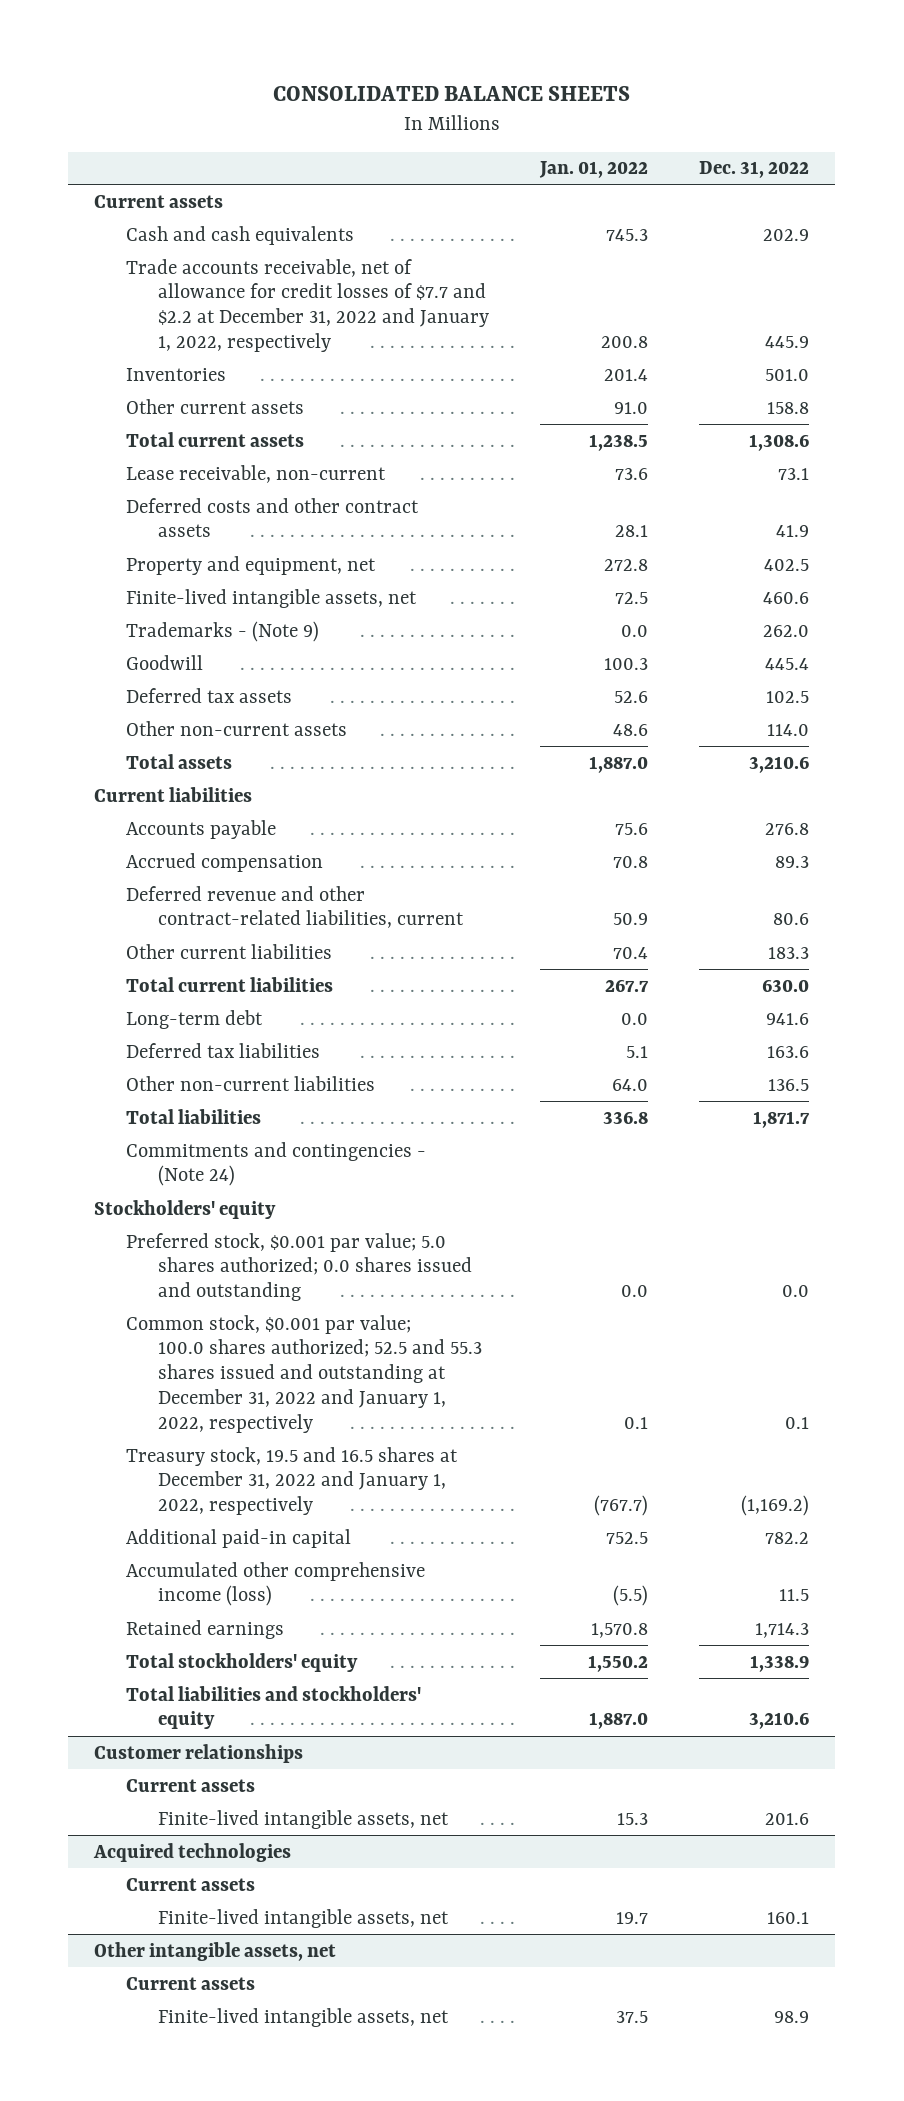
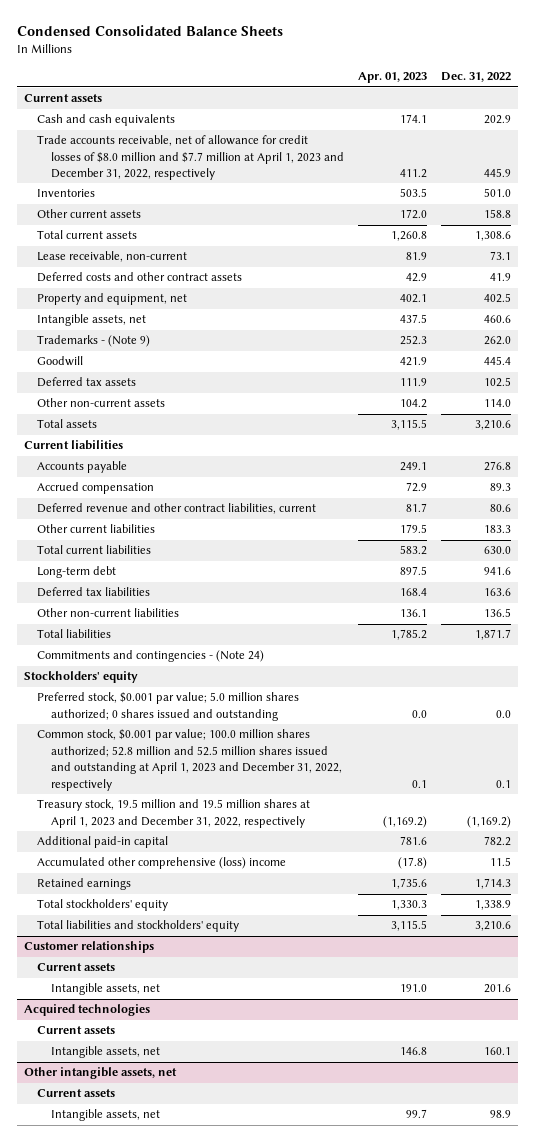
[272,86,630,102] CONSOLIDATED BALANCE SHEETS -> [16,25,283,37] Condensed Consolidated Balance Sheets
[539,161,649,179] Jan. 01, 2022 -> none
none -> [358,72,428,84] Apr. 01, 2023
[125,258,489,352] Trade accounts receivable, net of allowance for credit losses of $7.7 and $2.2 at December 31, 2022 and January 1, 2022, respectively -> [37,135,344,181] Trade accounts receivable, net of allowance for credit losses of $8.0 million and $7.7 million at April 1, 2023 and December 31, 2022, respectively
[125,588,417,608] Finite-lived intangible assets, net -> [37,314,147,327] Intangible assets, net
[125,885,464,929] Deferred revenue and other contract-related liabilities, current -> [37,503,317,515] Deferred revenue and other contract liabilities, current
[125,1232,472,1302] Preferred stock, $0.001 par value; 5.0 shares authorized; 0.0 shares issued and outstanding -> [37,692,300,721] Preferred stock, $0.001 par value; 5.0 million shares authorized; 0 shares issued and outstanding
[125,1314,482,1433] Common stock, $0.001 par value; 100.0 shares authorized; 52.5 and 55.3 shares issued and outstanding at December 31, 2022 and January 1, 2022, respectively -> [37,729,342,791] Common stock, $0.001 par value; 100.0 million shares authorized; 52.8 million and 52.5 million shares issued and outstanding at April 1, 2023 and December 31, 2022, respectively
[125,1446,458,1516] Treasury stock, 19.5 and 16.5 shares at December 31, 2022 and January 1, 2022, respectively -> [37,799,311,828] Treasury stock, 19.5 million and 19.5 million shares at April 1, 2023 and December 31, 2022, respectively
[125,1561,425,1607] Accumulated other comprehensive income (loss) -> [37,857,287,870] Accumulated other comprehensive (loss) income
[157,1809,449,1829] Finite-lived intangible assets, net -> [50,983,160,996] Intangible assets, net
[157,1908,449,1928] Finite-lived intangible assets, net -> [50,1046,160,1059] Intangible assets, net
[157,2007,449,2027] Finite-lived intangible assets, net -> [50,1109,160,1122] Intangible assets, net

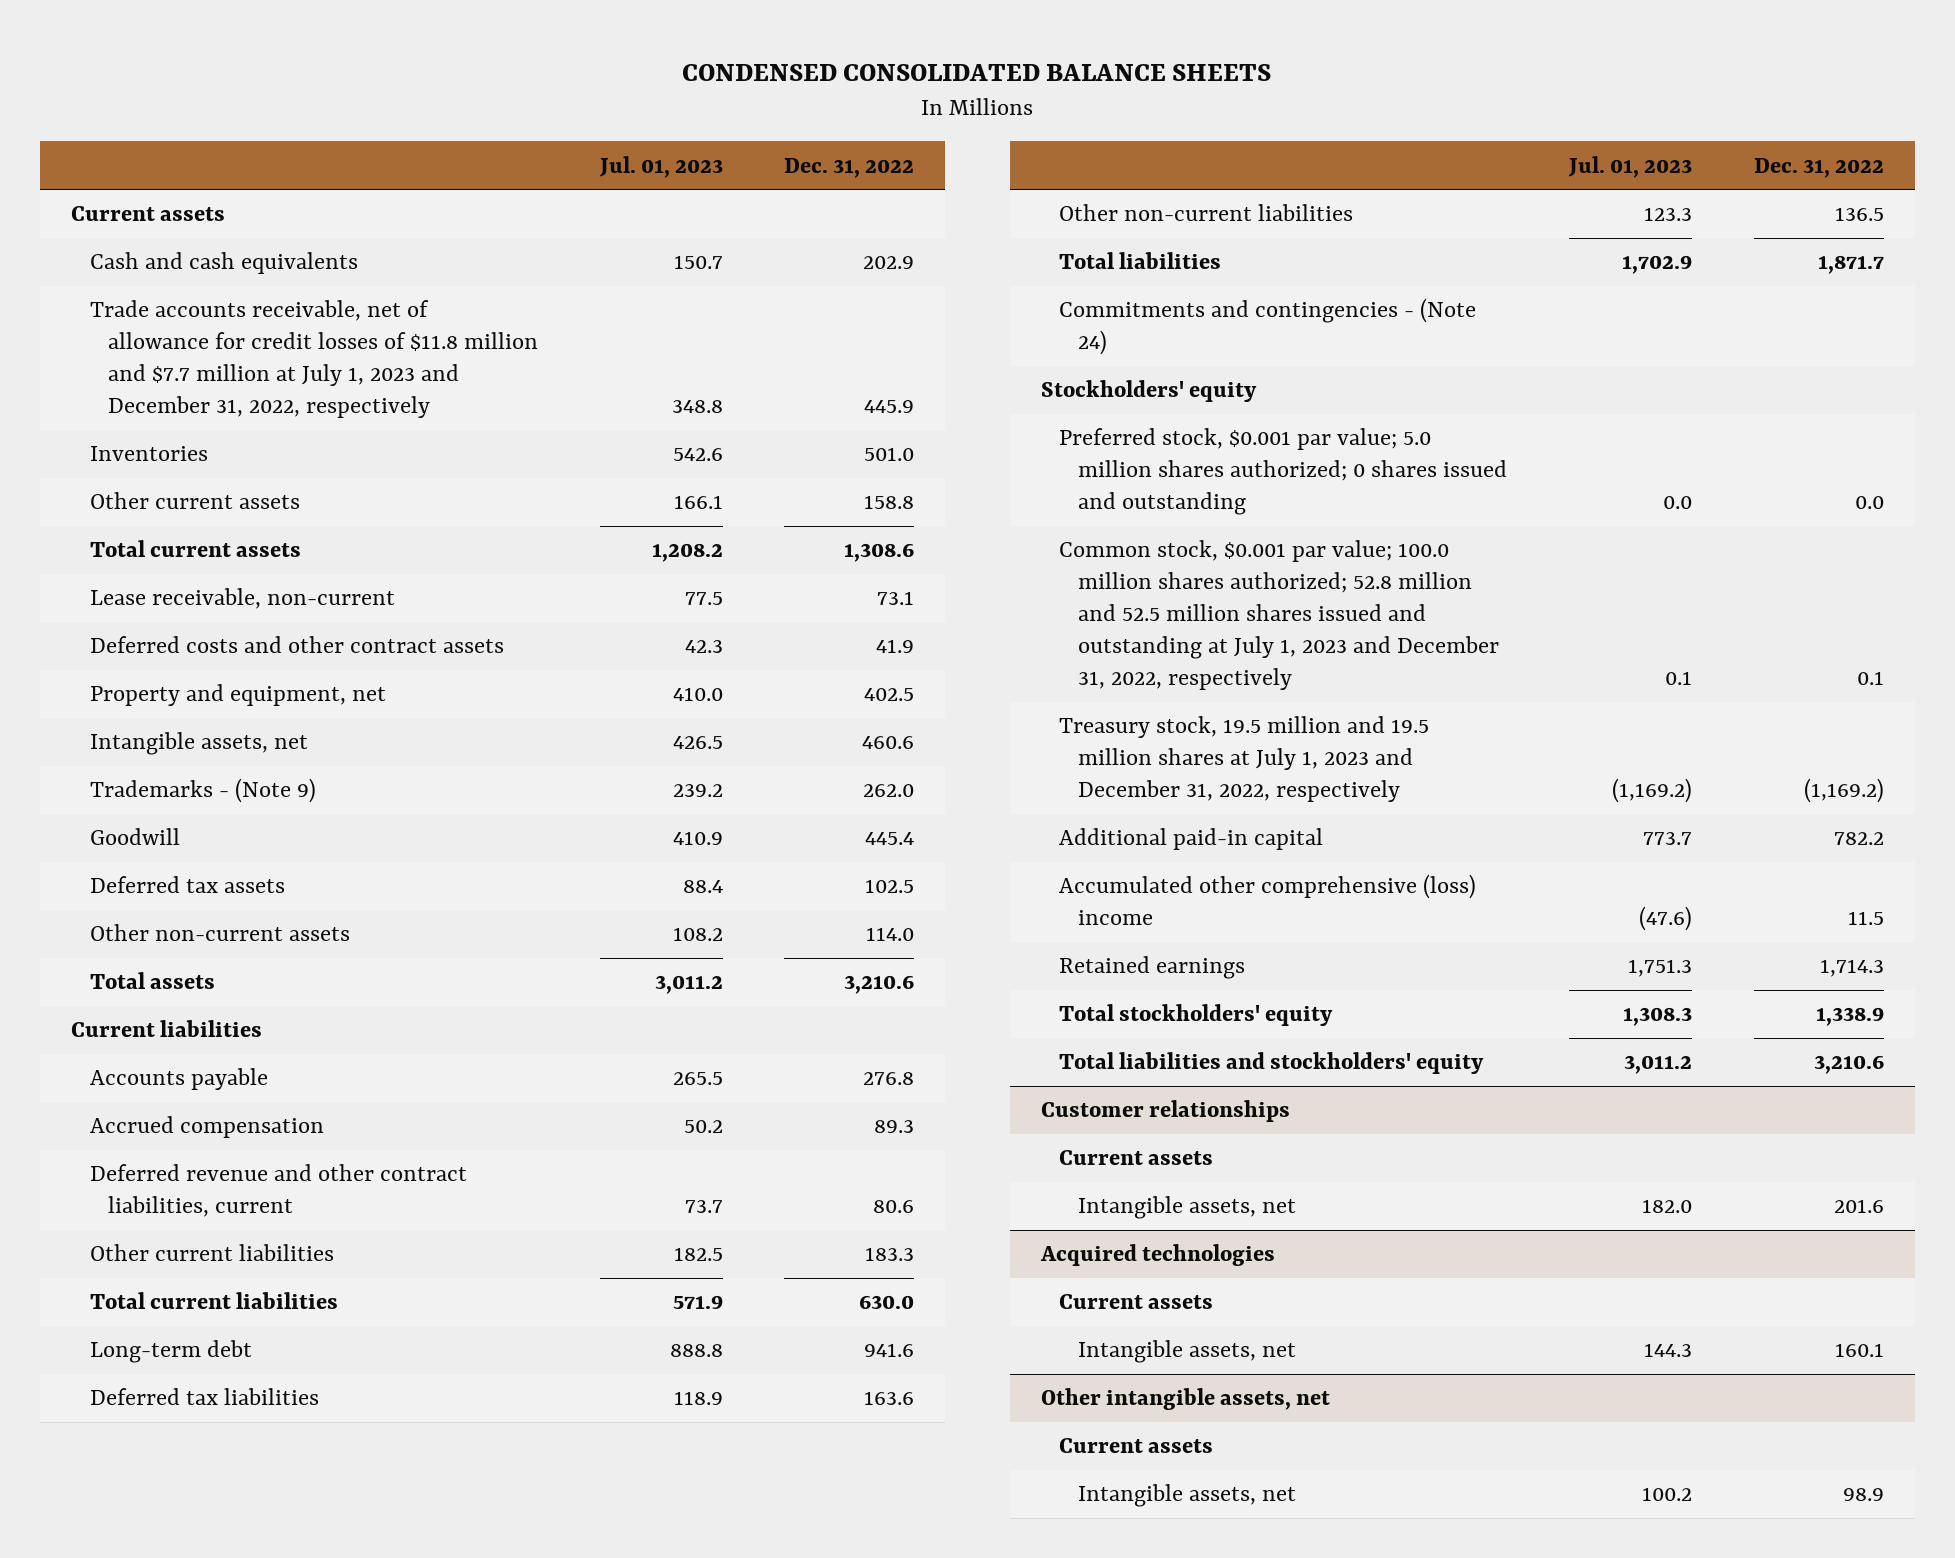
[16,25,283,37] Condensed Consolidated Balance Sheets -> [682,63,1272,81] CONDENSED CONSOLIDATED BALANCE SHEETS
[358,72,428,84] Apr. 01, 2023 -> none
none -> [598,155,723,178] Jul. 01, 2023
[37,135,344,181] Trade accounts receivable, net of allowance for credit losses of $8.0 million and $7.7 million at April 1, 2023 and December 31, 2022, respectively -> [89,300,539,419] Trade accounts receivable, net of allowance for credit losses of $11.8 million and $7.7 million at July 1, 2023 and December 31, 2022, respectively
[37,729,342,791] Common stock, $0.001 par value; 100.0 million shares authorized; 52.8 million and 52.5 million shares issued and outstanding at April 1, 2023 and December 31, 2022, respectively -> [1059,540,1499,691] Common stock, $0.001 par value; 100.0 million shares authorized; 52.8 million and 52.5 million shares issued and outstanding at July 1, 2023 and December 31, 2022, respectively
[37,799,311,828] Treasury stock, 19.5 million and 19.5 million shares at April 1, 2023 and December 31, 2022, respectively -> [1059,716,1430,803] Treasury stock, 19.5 million and 19.5 million shares at July 1, 2023 and December 31, 2022, respectively

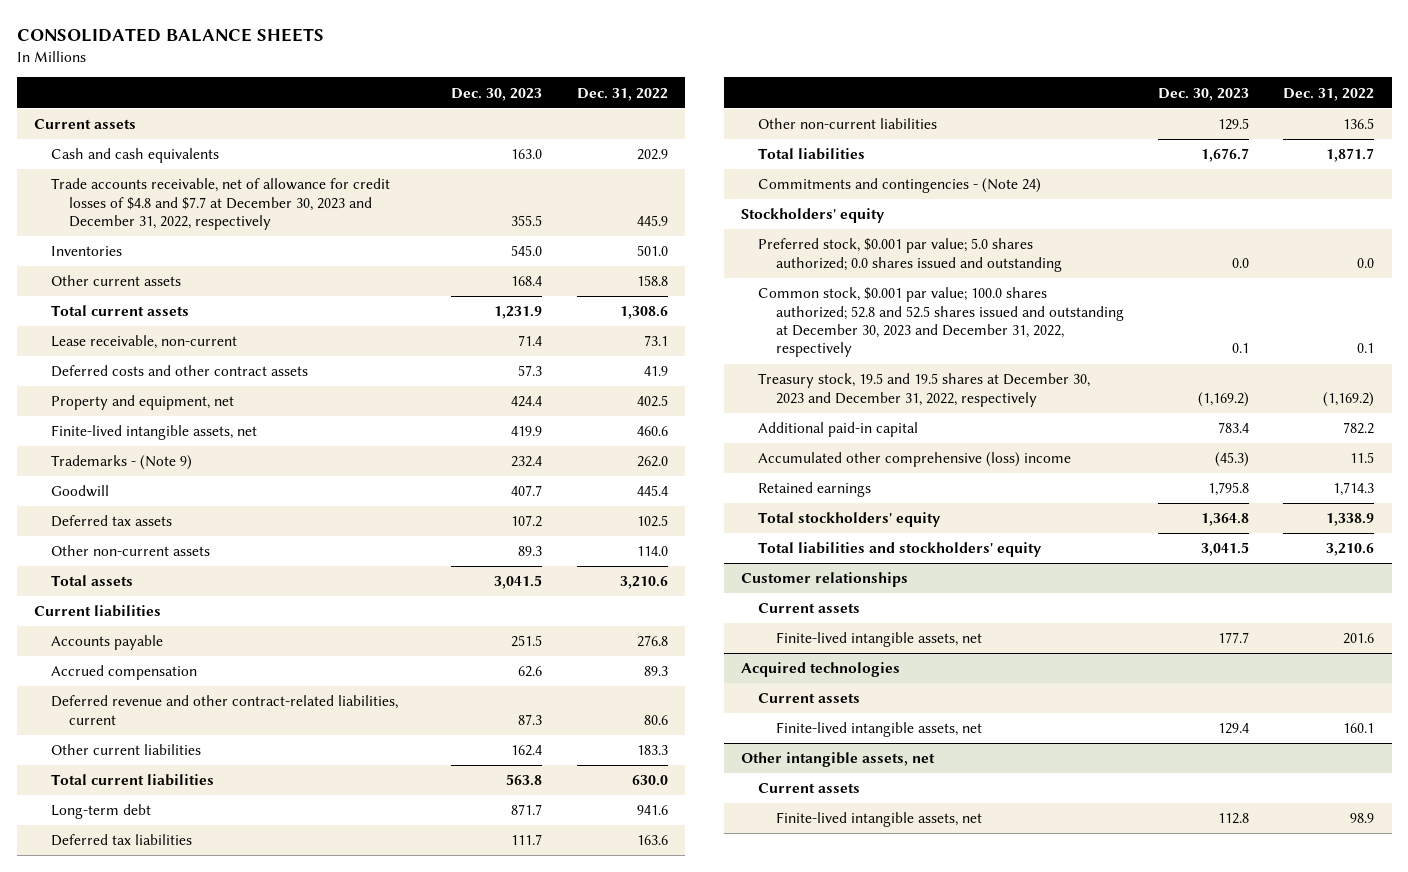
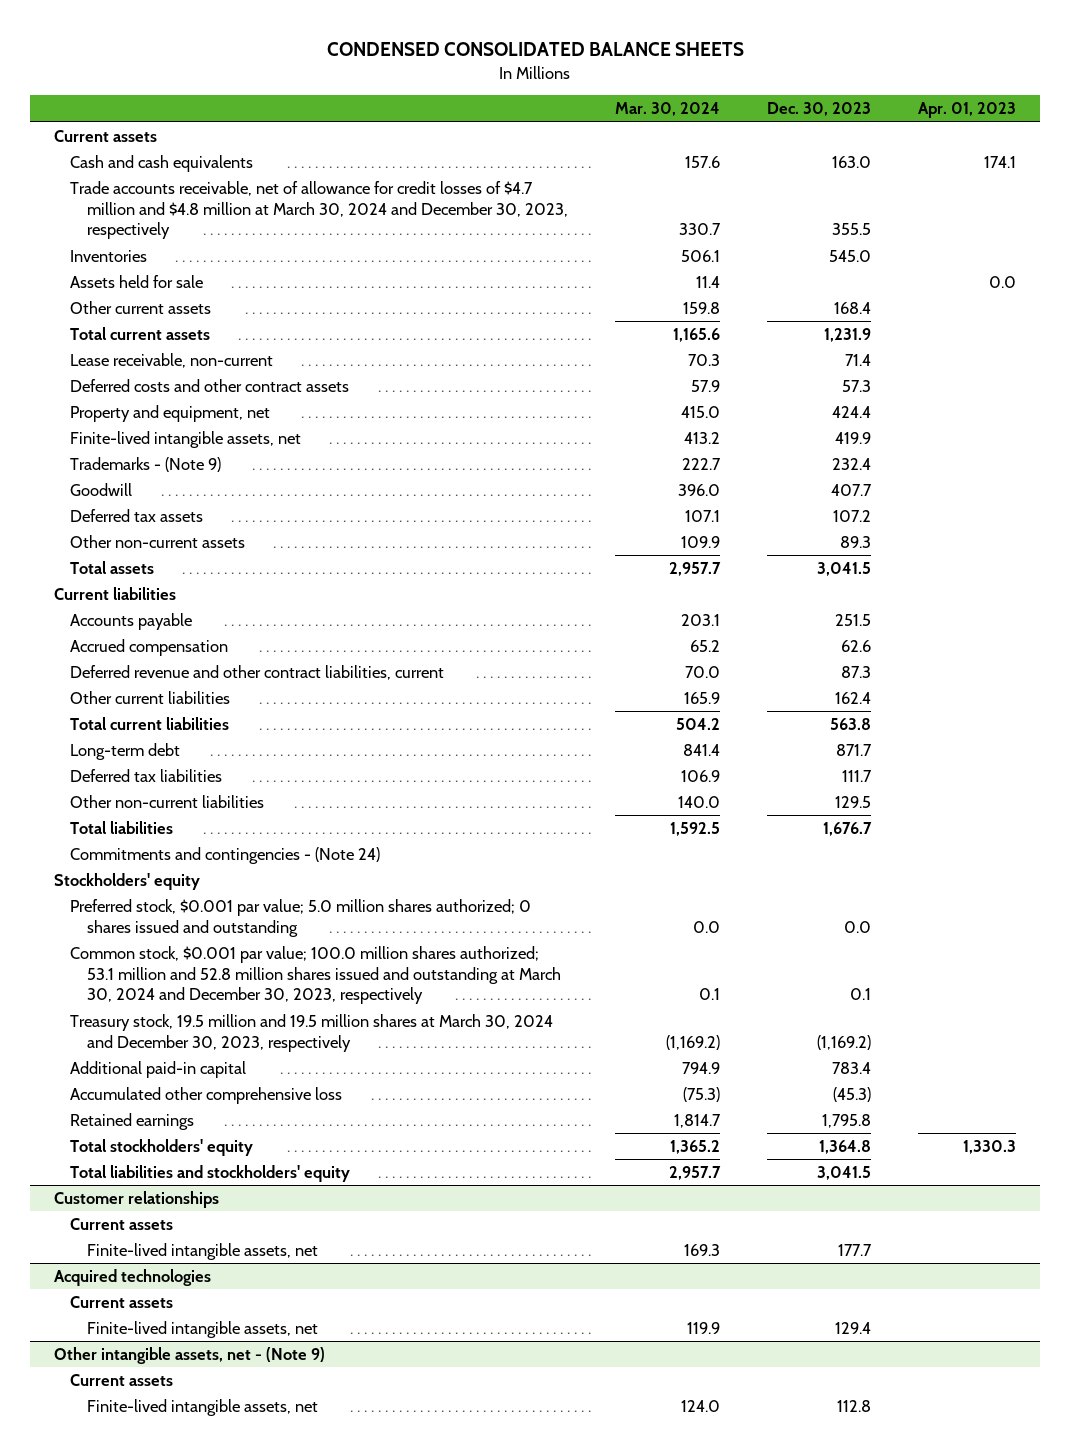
[16,27,324,42] CONSOLIDATED BALANCE SHEETS -> [327,42,745,57] CONDENSED CONSOLIDATED BALANCE SHEETS
[576,87,668,101] Dec. 31, 2022 -> none
none -> [614,102,720,117] Mar. 30, 2024
none -> [918,102,1017,119] Apr. 01, 2023
[51,178,391,231] Trade accounts receivable, net of allowance for credit losses of $4.8 and $7.7 at December 30, 2023 and December 31, 2022, respectively -> [70,180,568,240] Trade accounts receivable, net of allowance for credit losses of $4.7 million and $4.8 million at March 30, 2024 and December 30, 2023, respectively
none -> [70,274,204,288] Assets held for sale
[51,695,399,725] Deferred revenue and other contract-related liabilities, current -> [70,664,445,680] Deferred revenue and other contract liabilities, current
[758,238,1062,272] Preferred stock, $0.001 par value; 5.0 shares authorized; 0.0 shares issued and outstanding -> [70,898,532,937] Preferred stock, $0.001 par value; 5.0 million shares authorized; 0 shares issued and outstanding
[758,287,1124,358] Common stock, $0.001 par value; 100.0 shares authorized; 52.8 and 52.5 shares issued and outstanding at December 30, 2023 and December 31, 2022, respectively -> [70,945,561,1005] Common stock, $0.001 par value; 100.0 million shares authorized; 53.1 million and 52.8 million shares issued and outstanding at March 30, 2024 and December 30, 2023, respectively
[758,373,1091,407] Treasury stock, 19.5 and 19.5 shares at December 30, 2023 and December 31, 2022, respectively -> [70,1013,554,1052] Treasury stock, 19.5 million and 19.5 million shares at March 30, 2024 and December 30, 2023, respectively
[758,452,1072,468] Accumulated other comprehensive (loss) income -> [70,1086,343,1104] Accumulated other comprehensive loss
[740,752,935,768] Other intangible assets, net -> [53,1346,325,1364] Other intangible assets, net - (Note 9)

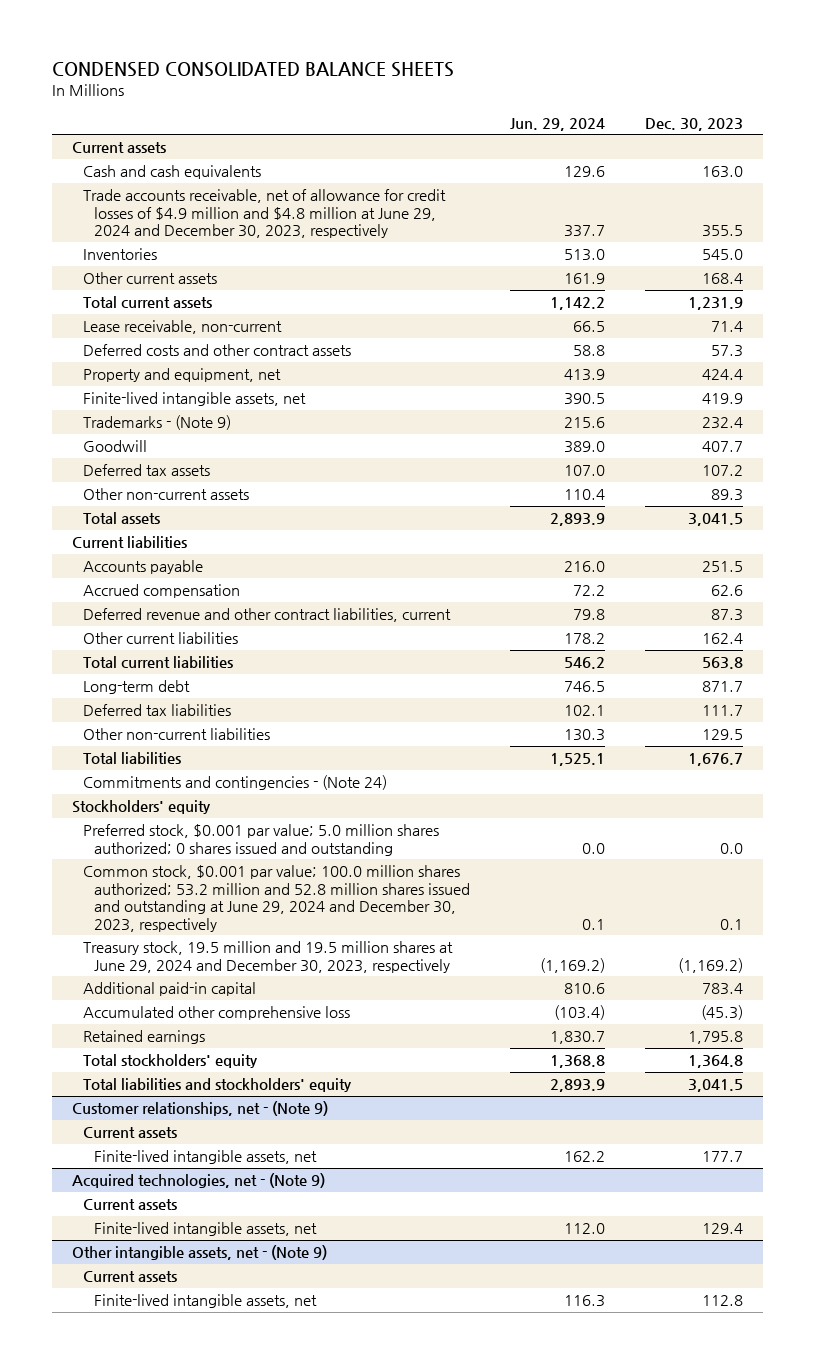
[614,102,720,117] Mar. 30, 2024 -> none
[918,102,1017,119] Apr. 01, 2023 -> none
none -> [510,117,606,131] Jun. 29, 2024
[70,180,568,240] Trade accounts receivable, net of allowance for credit losses of $4.7 million and $4.8 million at March 30, 2024 and December 30, 2023, respectively -> [83,189,447,239] Trade accounts receivable, net of allowance for credit losses of $4.9 million and $4.8 million at June 29, 2024 and December 30, 2023, respectively
[70,274,204,288] Assets held for sale -> none
[70,945,561,1005] Common stock, $0.001 par value; 100.0 million shares authorized; 53.1 million and 52.8 million shares issued and outstanding at March 30, 2024 and December 30, 2023, respectively -> [83,865,471,932] Common stock, $0.001 par value; 100.0 million shares authorized; 53.2 million and 52.8 million shares issued and outstanding at June 29, 2024 and December 30, 2023, respectively
[70,1013,554,1052] Treasury stock, 19.5 million and 19.5 million shares at March 30, 2024 and December 30, 2023, respectively -> [83,941,454,973] Treasury stock, 19.5 million and 19.5 million shares at June 29, 2024 and December 30, 2023, respectively
[53,1190,219,1208] Customer relationships -> [71,1101,328,1117] Customer relationships, net - (Note 9)
[53,1268,211,1286] Acquired technologies -> [71,1173,325,1189] Acquired technologies, net - (Note 9)

